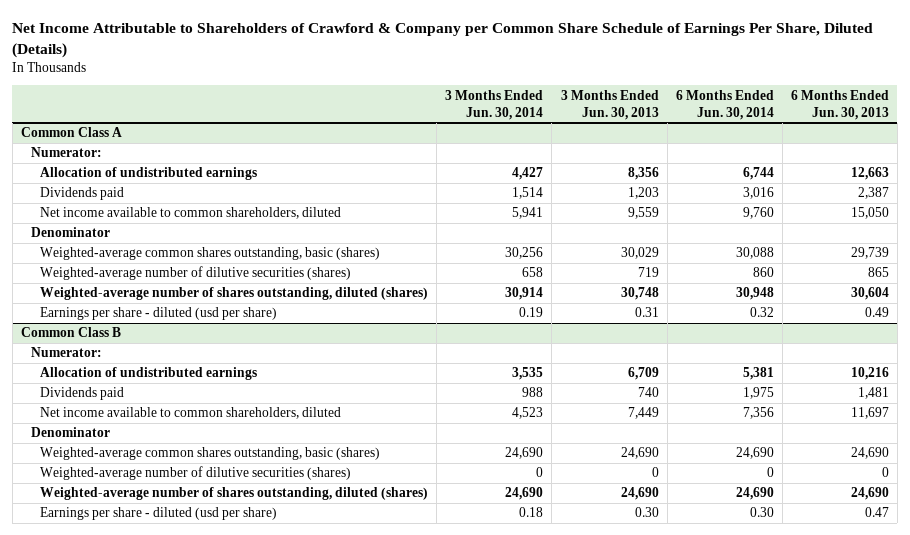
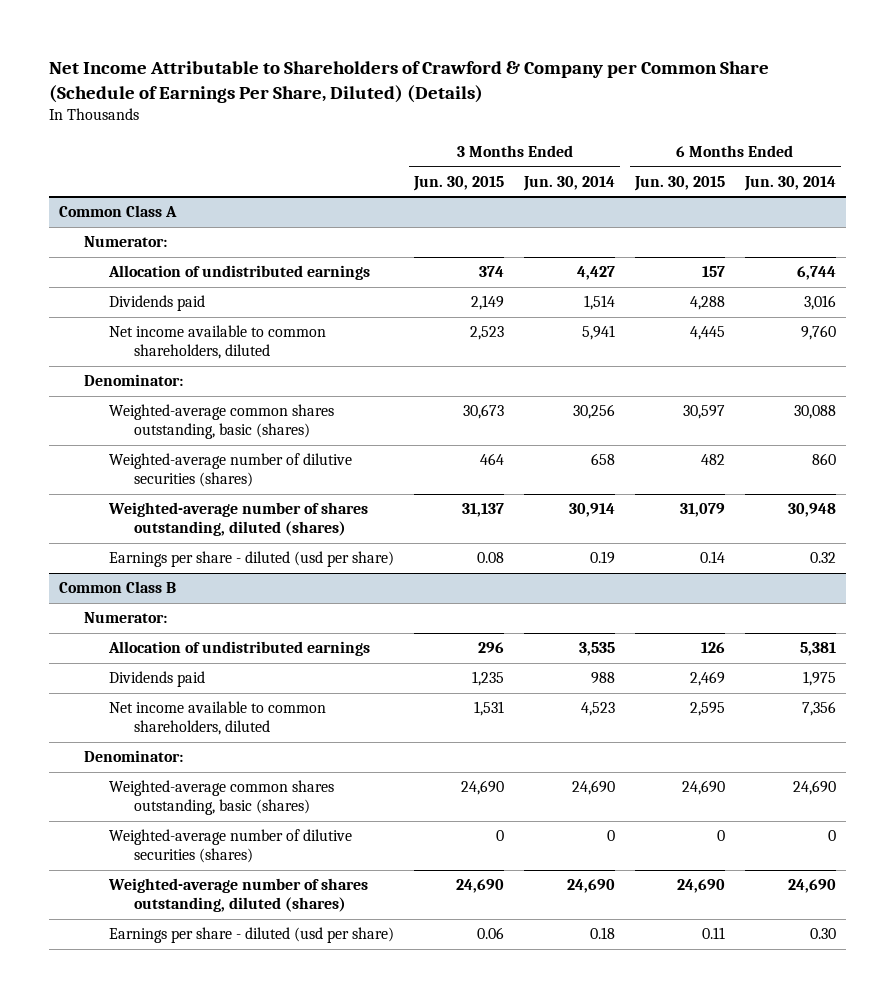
[12,23,874,58] Net Income Attributable to Shareholders of Crawford & Company per Common Share Schedule of Earnings Per Share, Diluted (Details) -> [49,60,770,103] Net Income Attributable to Shareholders of Crawford & Company per Common Share (Schedule of Earnings Per Share, Diluted) (Details)
[560,89,659,120] 3 Months Ended Jun. 30, 2013 -> none
[790,89,889,120] 6 Months Ended Jun. 30, 2013 -> none
none -> [413,175,505,191] Jun. 30, 2015
none -> [633,175,725,191] Jun. 30, 2015
[30,227,110,238] Denominator -> [84,374,184,387] Denominator:
[30,427,110,438] Denominator -> [84,750,184,763] Denominator:

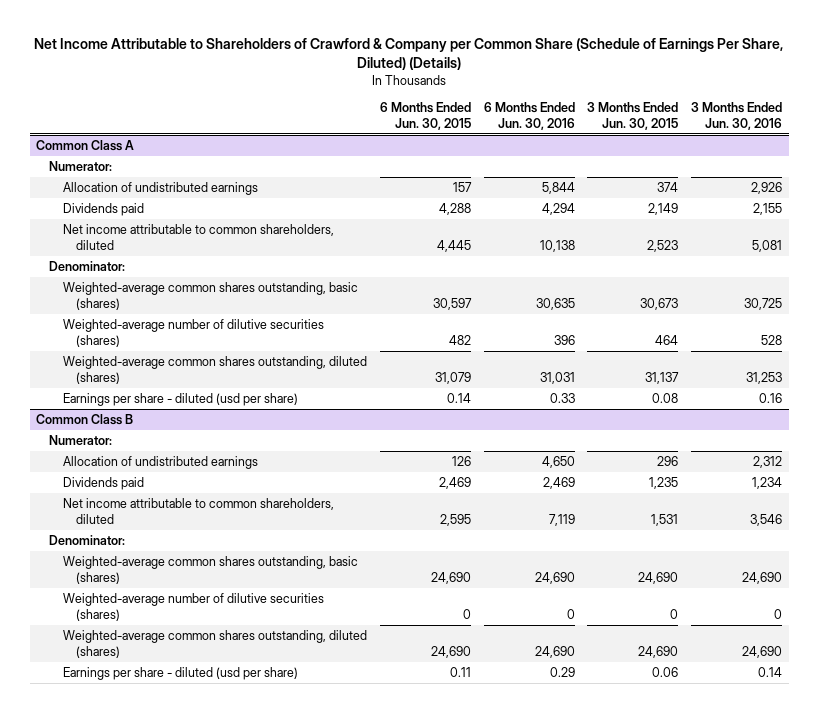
[522,175,615,191] Jun. 30, 2014 -> none
[743,175,836,191] Jun. 30, 2014 -> none
none -> [483,102,575,130] 6 Months Ended Jun. 30, 2016
none -> [691,102,783,130] 3 Months Ended Jun. 30, 2016
[109,325,327,360] Net income available to common shareholders, diluted -> [62,224,334,250] Net income attributable to common shareholders, diluted
[108,502,369,537] Weighted-average number of shares outstanding, diluted (shares) -> [62,356,367,384] Weighted-average common shares outstanding, diluted (shares)
[109,701,327,736] Net income available to common shareholders, diluted -> [62,498,334,524] Net income attributable to common shareholders, diluted
[108,878,369,913] Weighted-average number of shares outstanding, diluted (shares) -> [62,630,367,658] Weighted-average common shares outstanding, diluted (shares)

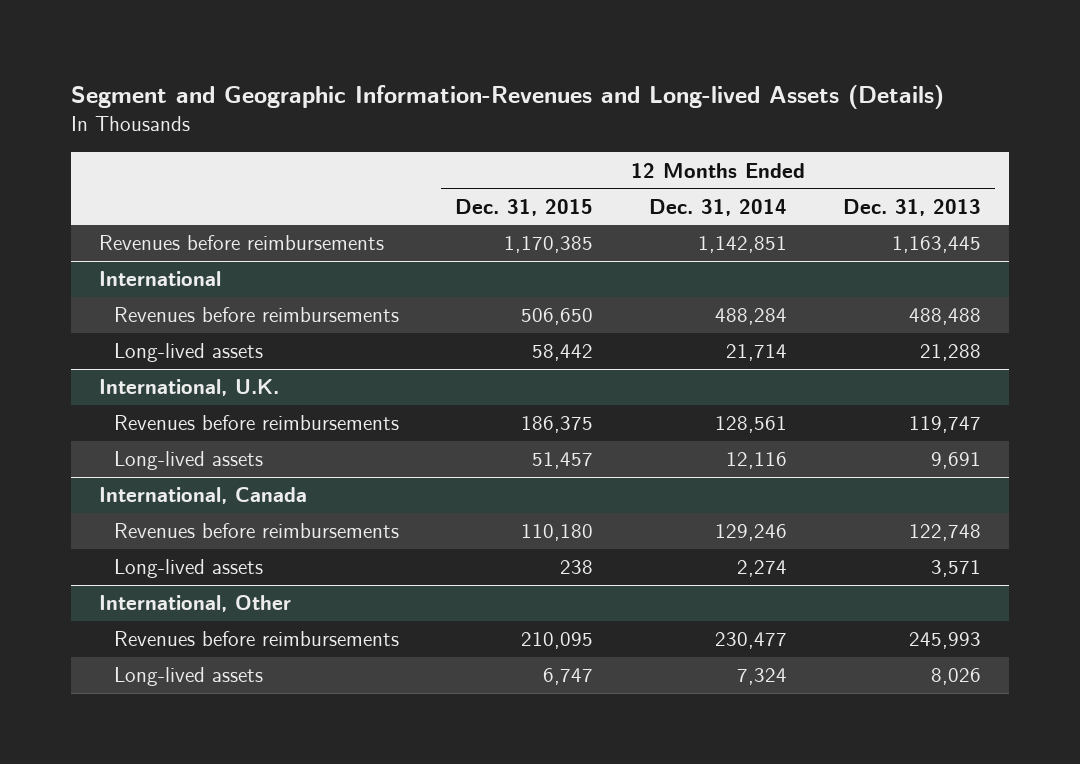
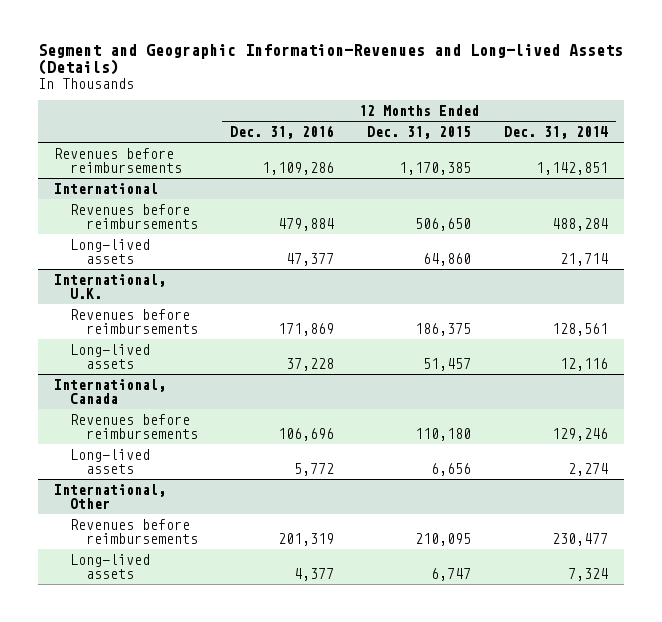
[843,198,982,216] Dec. 31, 2013 -> none
none -> [230,125,335,140] Dec. 31, 2016
[532,344,594,362] 58,442 -> [423,252,472,266] 64,860
[560,560,594,575] 238 -> [431,462,472,476] 6,656

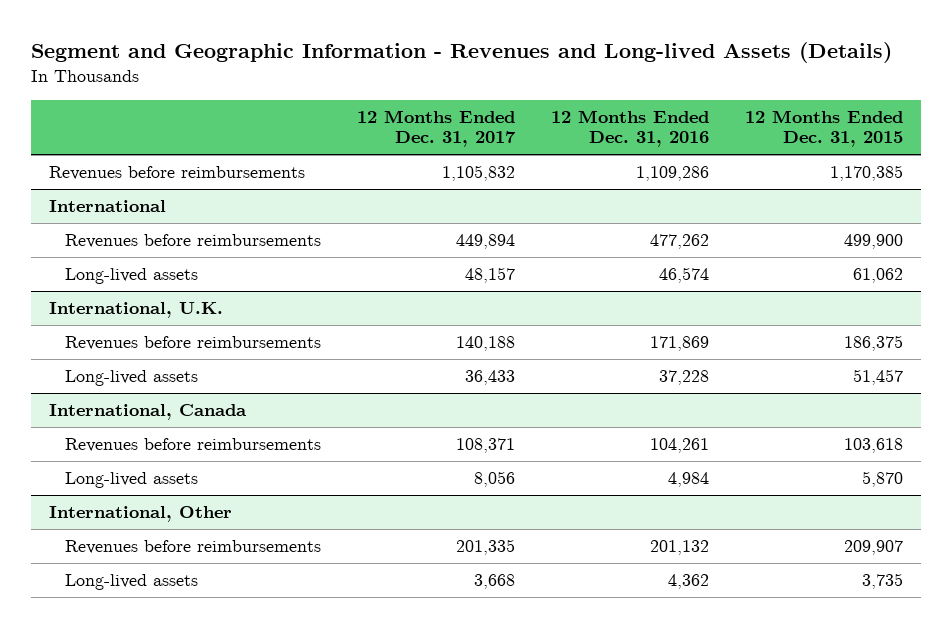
[37,43,623,76] Segment and Geographic Information-Revenues and Long-lived Assets (Details) -> [30,42,892,64] Segment and Geographic Information - Revenues and Long-lived Assets (Details)
[503,126,608,140] Dec. 31, 2014 -> none
none -> [357,109,517,148] 12 Months Ended Dec. 31, 2017
[278,217,335,231] 479,884 -> [650,234,710,250] 477,262
[415,217,472,231] 506,650 -> [843,234,903,250] 499,900
[286,252,335,266] 47,377 -> [659,267,710,284] 46,574
[423,252,472,266] 64,860 -> [852,268,903,284] 61,062
[278,427,335,441] 106,696 -> [650,438,710,454] 104,261
[415,427,472,441] 110,180 -> [843,438,903,454] 103,618
[294,462,335,476] 5,772 -> [668,472,710,488] 4,984
[431,462,472,476] 6,656 -> [861,471,903,488] 5,870
[278,532,335,546] 201,319 -> [650,540,710,556] 201,132
[415,532,472,546] 210,095 -> [843,540,903,556] 209,907
[294,567,335,581] 4,377 -> [668,574,710,590] 4,362
[431,567,472,581] 6,747 -> [861,573,903,590] 3,735

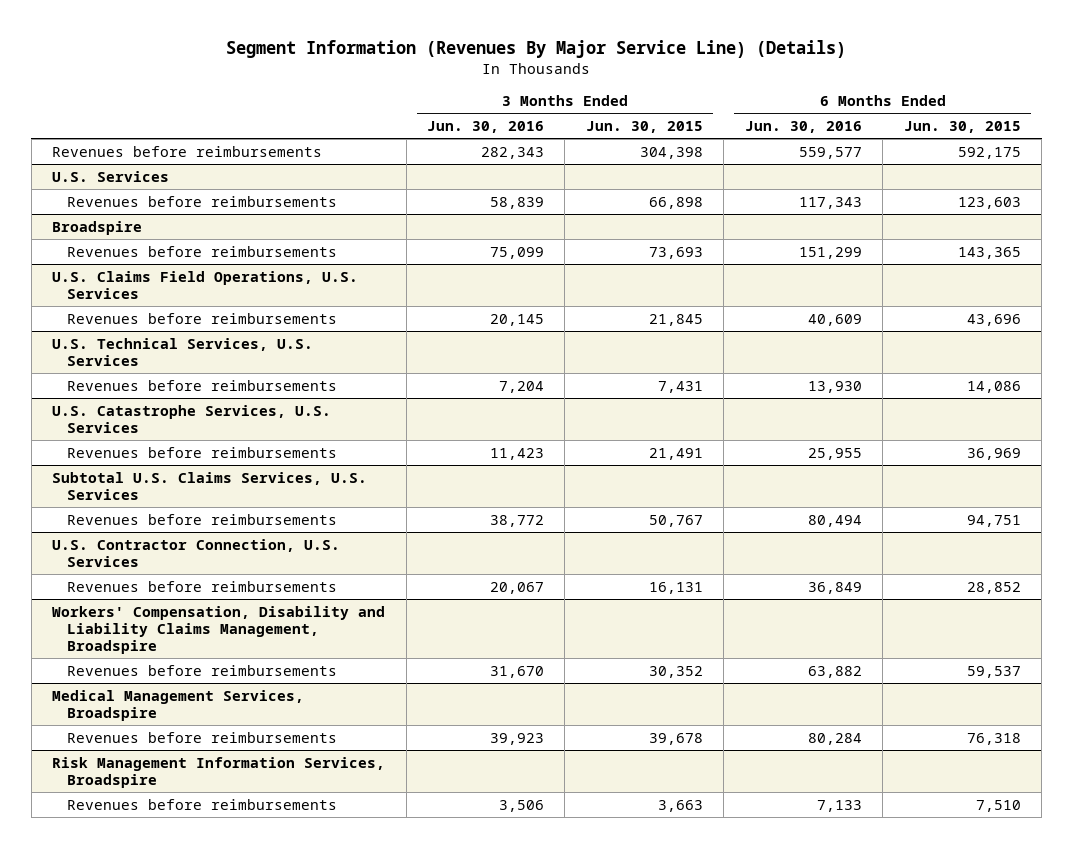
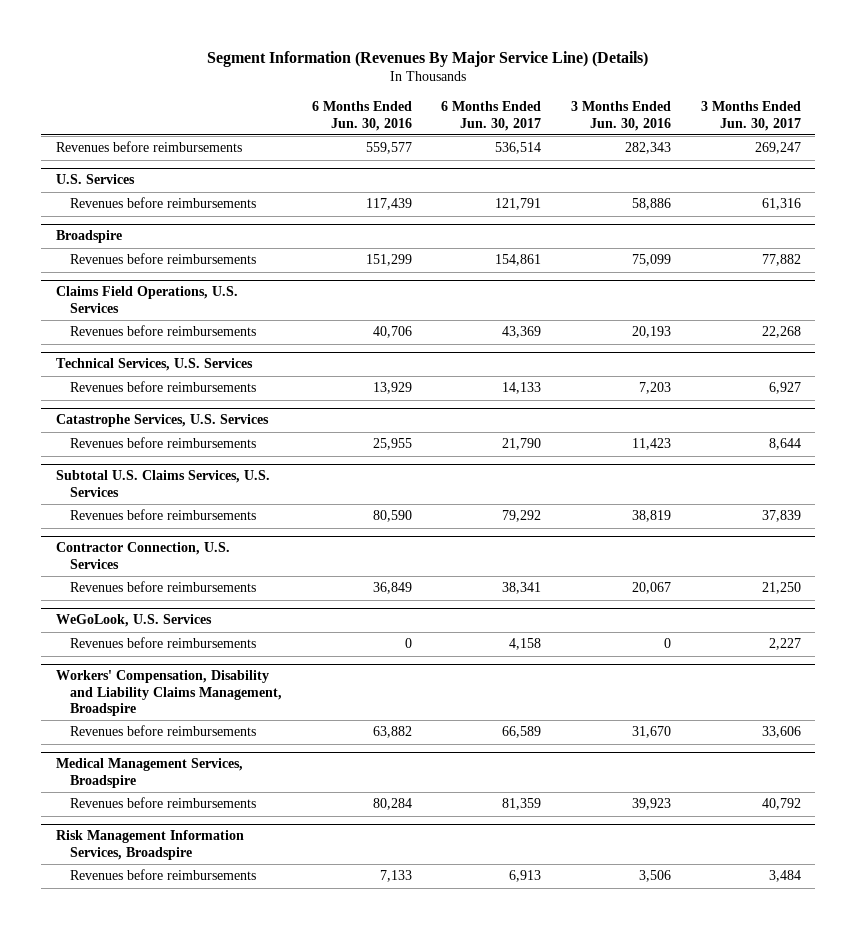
[585,120,703,133] Jun. 30, 2015 -> none
[903,120,1021,133] Jun. 30, 2015 -> none
none -> [441,101,542,131] 6 Months Ended Jun. 30, 2017
none -> [700,101,801,131] 3 Months Ended Jun. 30, 2017
[490,196,545,209] 58,839 -> [632,198,672,211] 58,886
[798,196,862,209] 117,343 -> [365,198,412,211] 117,439
[52,270,359,299] U.S. Claims Field Operations, U.S. Services -> [56,286,239,313] Claims Field Operations, U.S. Services
[490,313,545,326] 20,145 -> [632,326,672,339] 20,193
[807,313,862,326] 40,609 -> [372,326,412,339] 40,706
[52,337,314,366] U.S. Technical Services, U.S. Services -> [56,358,254,372] Technical Services, U.S. Services
[499,380,545,393] 7,204 -> [639,382,672,395] 7,203
[807,380,862,393] 13,930 -> [372,382,412,395] 13,929
[52,404,332,433] U.S. Catastrophe Services, U.S. Services -> [56,414,270,428] Catastrophe Services, U.S. Services
[490,514,545,527] 38,772 -> [632,510,672,523] 38,819
[807,514,862,527] 80,494 -> [372,510,412,523] 80,590
[52,538,341,567] U.S. Contractor Connection, U.S. Services -> [56,542,231,569] Contractor Connection, U.S. Services
none -> [56,614,213,628] WeGoLook, U.S. Services
none -> [70,637,257,649] Revenues before reimbursements

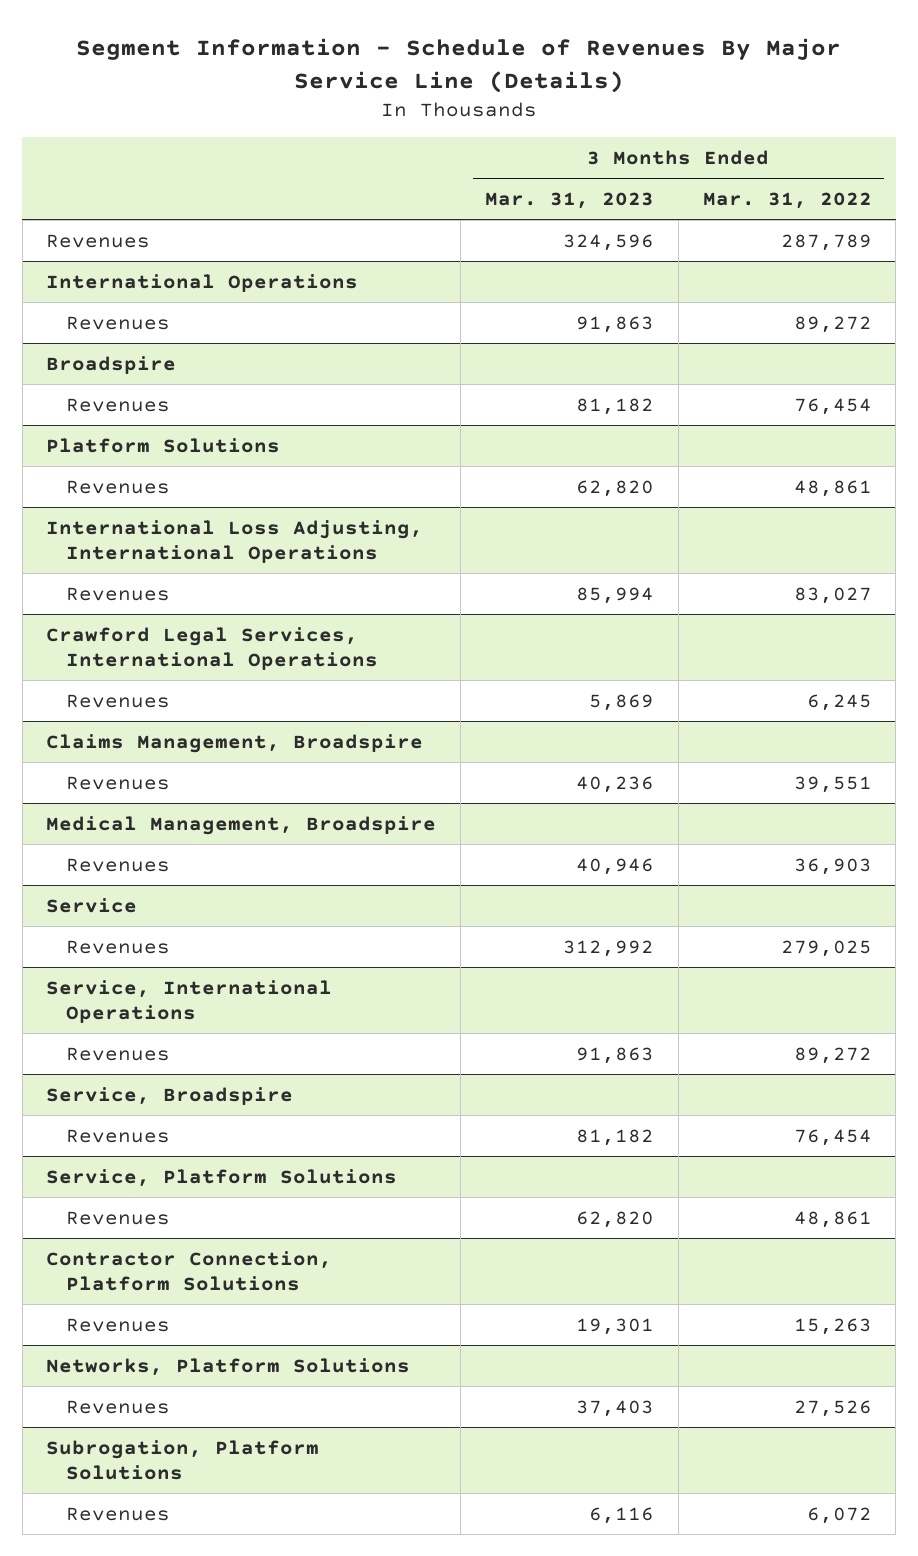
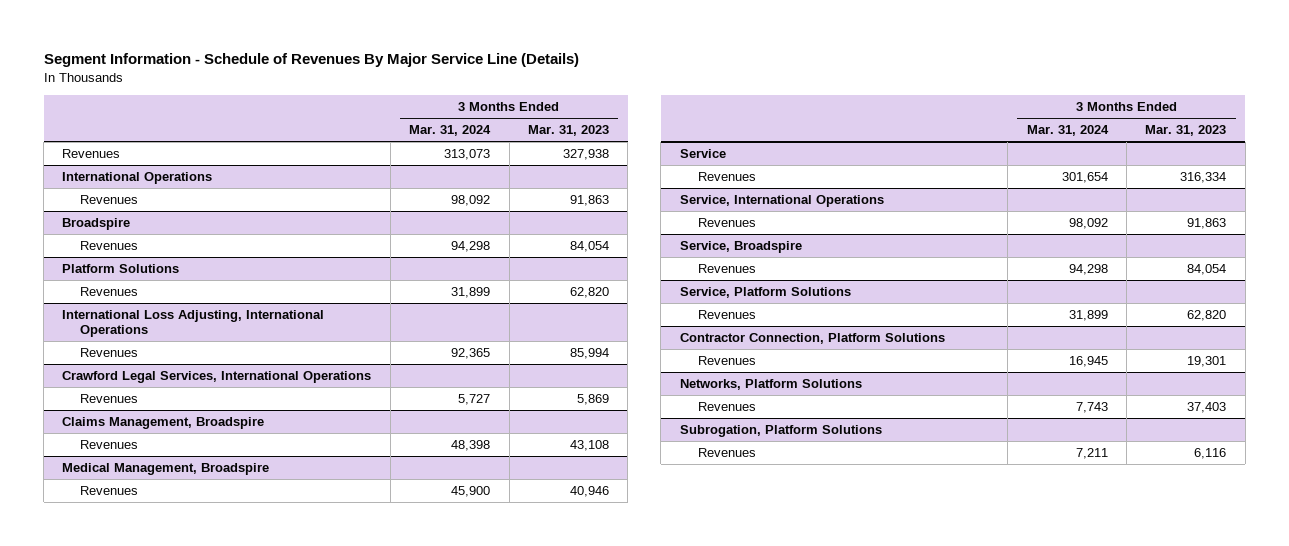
[702,192,872,210] Mar. 31, 2022 -> none
none -> [409,125,492,137] Mar. 31, 2024
[562,233,654,251] 324,596 -> [563,149,610,161] 327,938
[575,397,654,415] 81,182 -> [570,241,610,253] 84,054
[575,775,654,793] 40,236 -> [570,440,610,452] 43,108
[562,939,654,957] 312,992 -> [1180,172,1227,184] 316,334
[575,1128,654,1146] 81,182 -> [1187,264,1227,276] 84,054

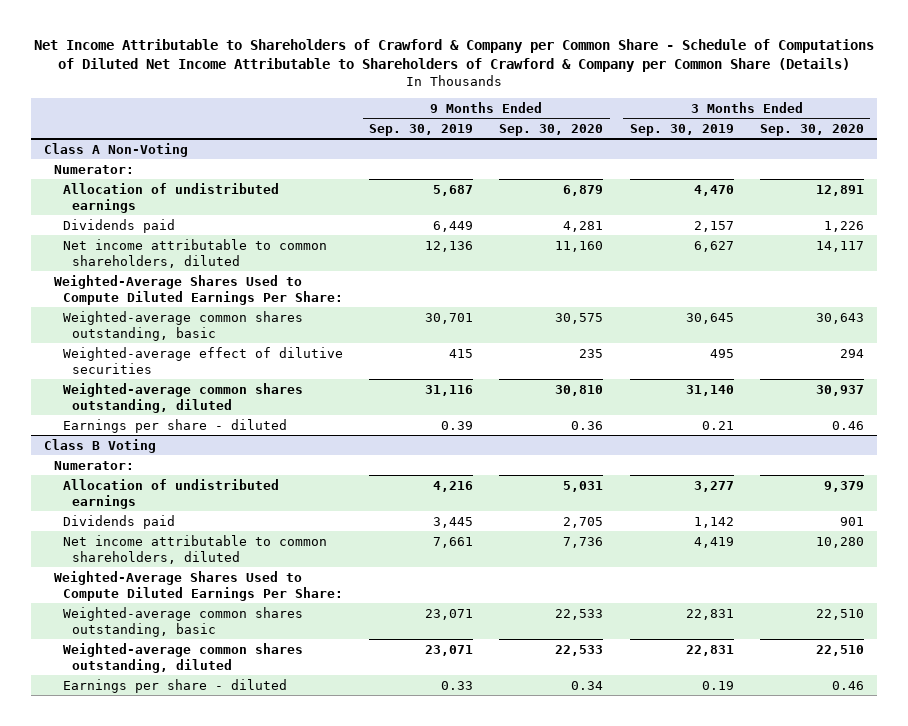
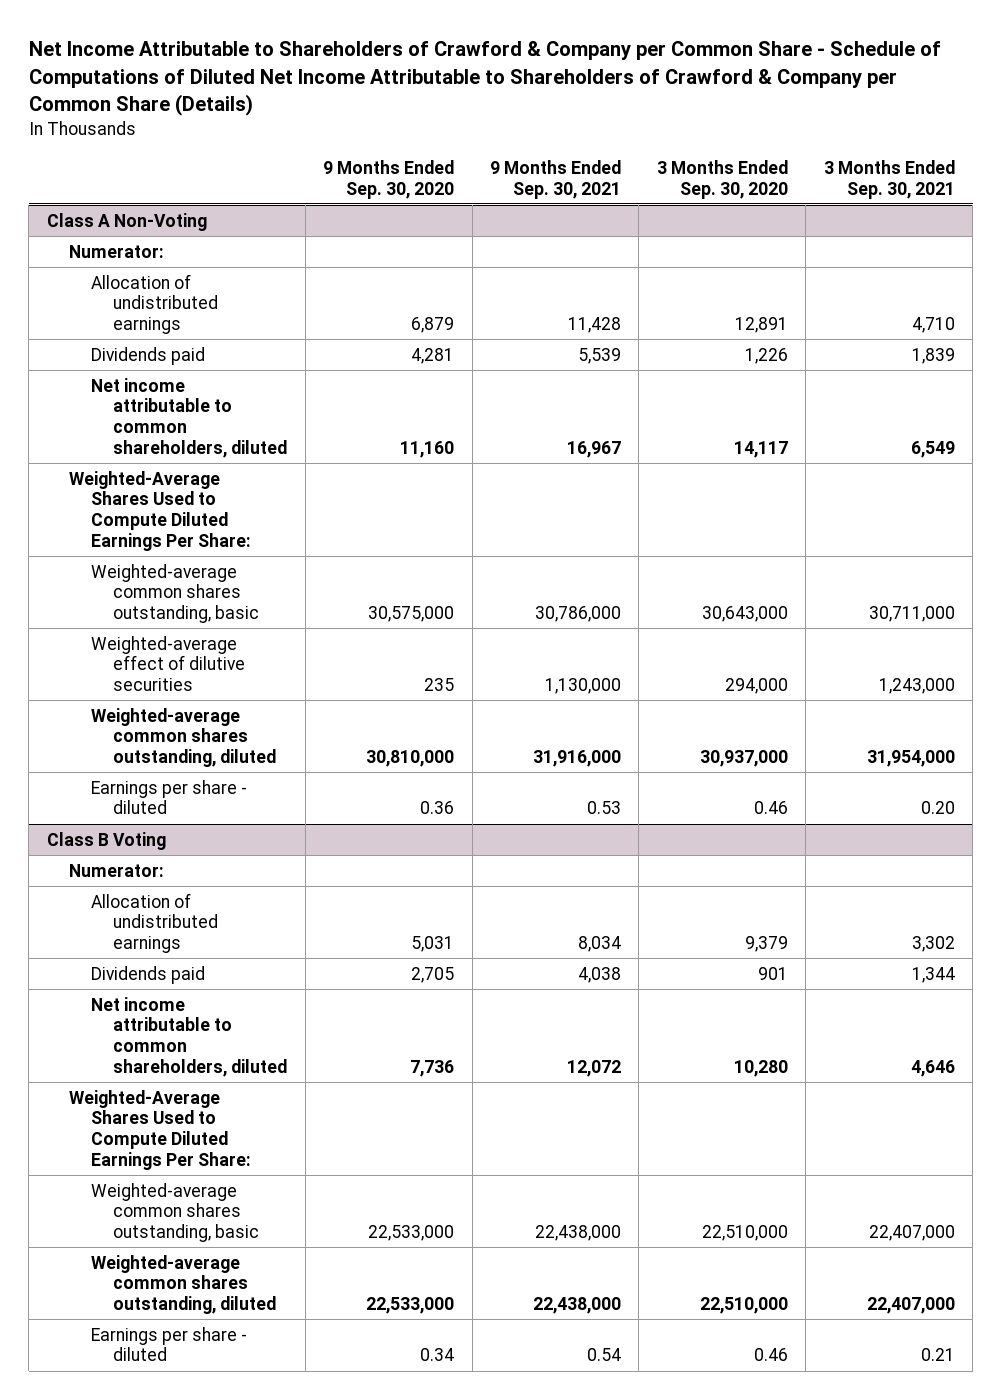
[369,123,474,136] Sep. 30, 2019 -> none
[629,123,734,136] Sep. 30, 2019 -> none
none -> [489,159,621,199] 9 Months Ended Sep. 30, 2021
none -> [823,159,955,199] 3 Months Ended Sep. 30, 2021
[555,312,604,324] 30,575 -> [368,606,455,623] 30,575,000
[815,312,864,324] 30,643 -> [701,606,788,623] 30,643,000
[839,348,864,358] 294 -> [724,678,788,695] 294,000
[555,384,604,396] 30,810 -> [366,750,455,768] 30,810,000
[815,384,864,396] 30,937 -> [699,750,788,768] 30,937,000
[555,608,604,620] 22,533 -> [368,1225,455,1242] 22,533,000
[815,608,864,620] 22,510 -> [701,1225,788,1242] 22,510,000
[555,644,604,656] 22,533 -> [366,1297,455,1315] 22,533,000
[815,644,864,656] 22,510 -> [699,1297,788,1315] 22,510,000

